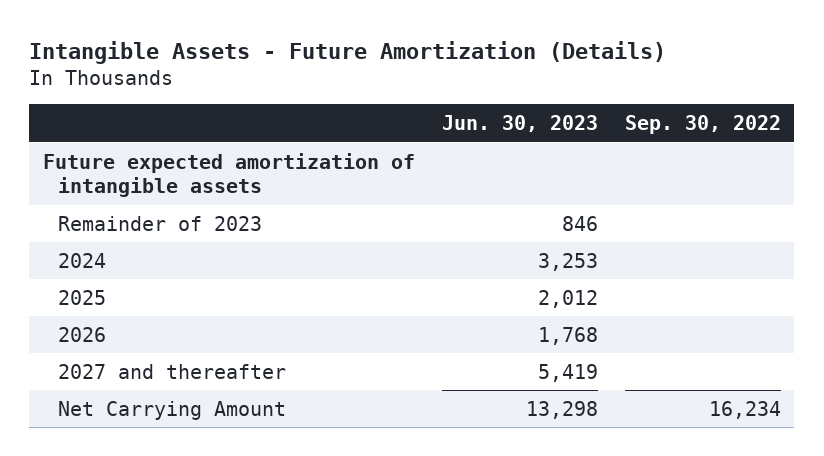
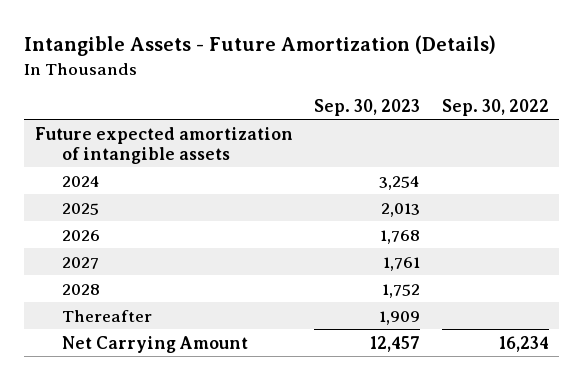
[441,115,598,133] Jun. 30, 2023 -> none
none -> [314,98,421,116] Sep. 30, 2023
[57,215,262,231] Remainder of 2023 -> none
[57,363,286,379] 2027 and thereafter -> [62,256,100,269] 2027
none -> [62,283,101,295] 2028
none -> [62,309,153,322] Thereafter

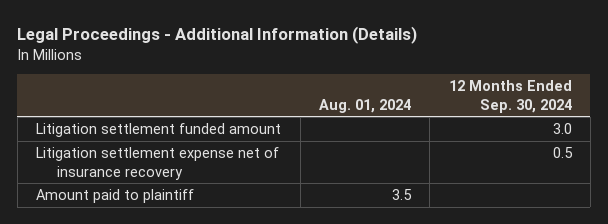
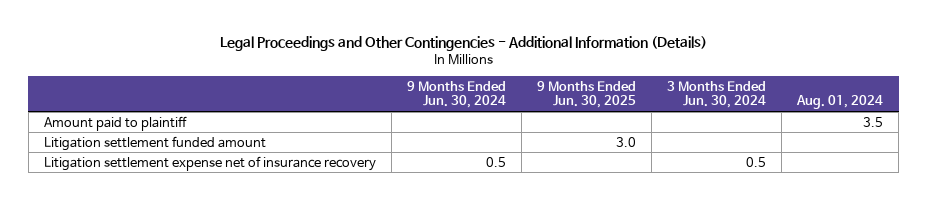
[17,25,418,44] Legal Proceedings - Additional Information (Details) -> [219,36,707,52] Legal Proceedings and Other Contingencies - Additional Information (Details)
[448,79,572,113] 12 Months Ended Sep. 30, 2024 -> none
none -> [406,81,506,109] 9 Months Ended Jun. 30, 2024
none -> [537,81,637,109] 9 Months Ended Jun. 30, 2025
none -> [667,81,767,109] 3 Months Ended Jun. 30, 2024
[36,188,195,203] Amount paid to plaintiff -> [43,115,187,131] Amount paid to plaintiff

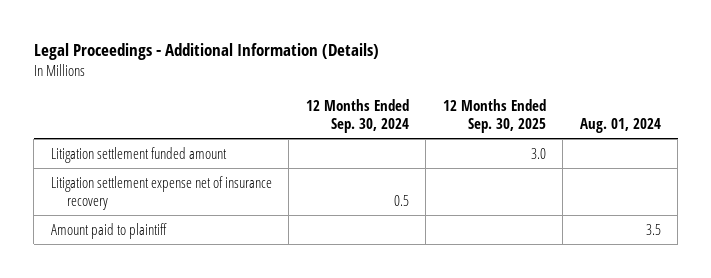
[219,36,707,52] Legal Proceedings and Other Contingencies - Additional Information (Details) -> [33,43,379,61] Legal Proceedings - Additional Information (Details)
[406,81,506,109] 9 Months Ended Jun. 30, 2024 -> none
[537,81,637,109] 9 Months Ended Jun. 30, 2025 -> none
[667,81,767,109] 3 Months Ended Jun. 30, 2024 -> none
none -> [305,98,409,133] 12 Months Ended Sep. 30, 2024
none -> [442,98,546,133] 12 Months Ended Sep. 30, 2025
[43,115,187,131] Amount paid to plaintiff -> [50,222,167,239] Amount paid to plaintiff

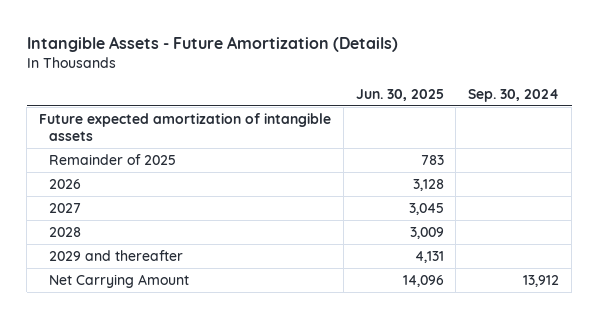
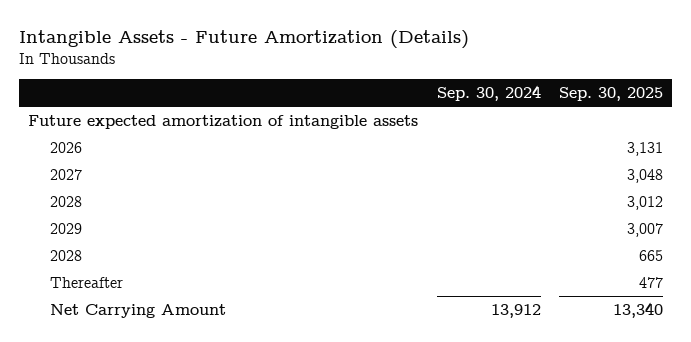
[355,88,444,101] Jun. 30, 2025 -> none
none -> [558,87,663,102] Sep. 30, 2025
[49,153,177,165] Remainder of 2025 -> none
[49,249,184,261] 2029 and thereafter -> [49,222,82,234] 2029
none -> [49,249,82,261] 2028
none -> [49,276,123,288] Thereafter

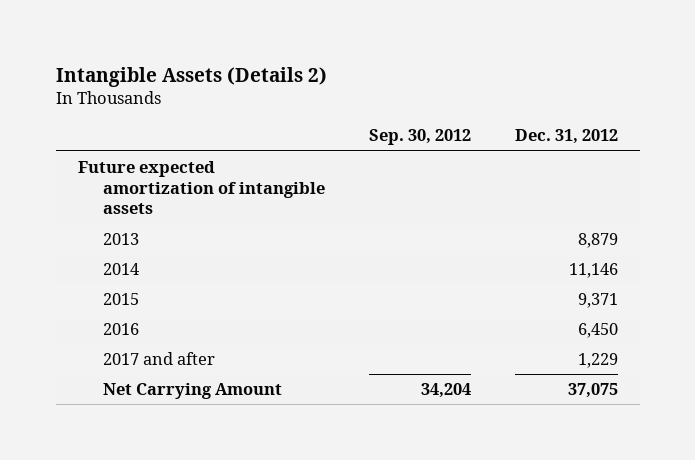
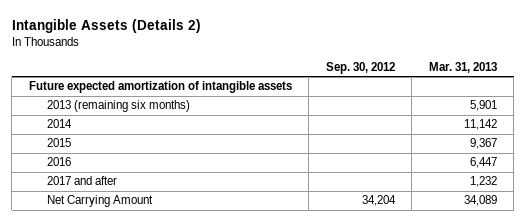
[514,129,618,145] Dec. 31, 2012 -> none
none -> [428,61,497,73] Mar. 31, 2013
[102,233,139,246] 2013 -> [46,100,190,113] 2013 (remaining six months)

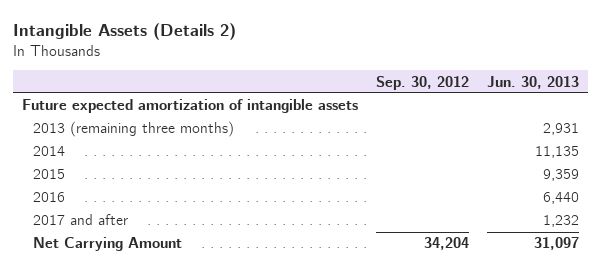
[428,61,497,73] Mar. 31, 2013 -> none
none -> [486,75,579,89] Jun. 30, 2013
[46,100,190,113] 2013 (remaining six months) -> [33,121,235,138] 2013 (remaining three months)

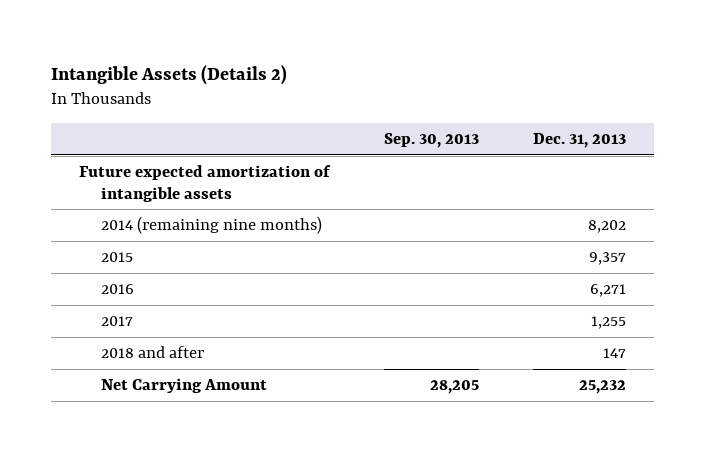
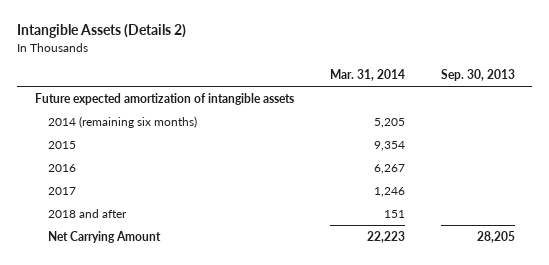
[533,133,627,149] Dec. 31, 2013 -> none
none -> [329,69,405,82] Mar. 31, 2014
[101,216,323,235] 2014 (remaining nine months) -> [47,115,197,128] 2014 (remaining six months)

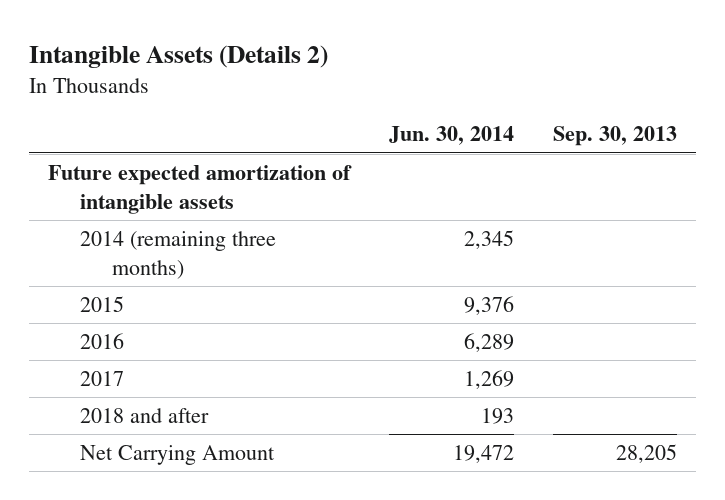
[329,69,405,82] Mar. 31, 2014 -> none
none -> [389,126,515,146] Jun. 30, 2014
[47,115,197,128] 2014 (remaining six months) -> [80,231,277,279] 2014 (remaining three months)

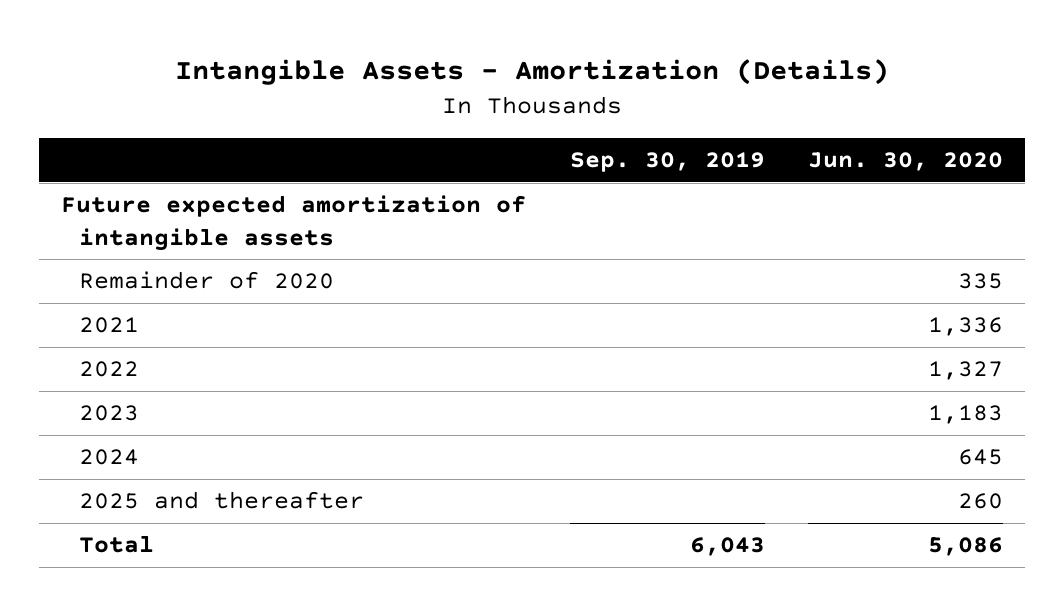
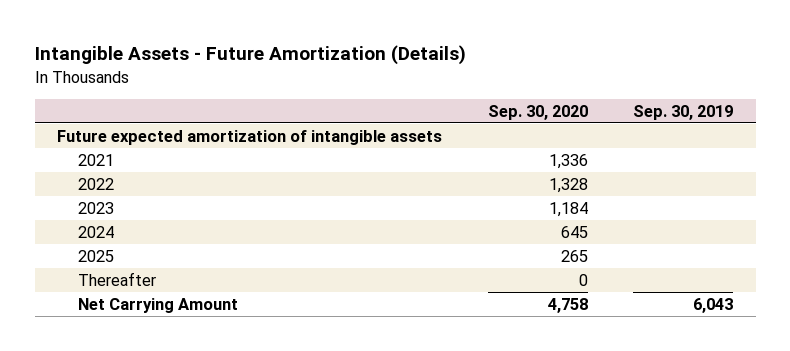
[175,58,890,85] Intangible Assets - Amortization (Details) -> [34,45,466,66] Intangible Assets - Future Amortization (Details)
[808,152,1004,172] Jun. 30, 2020 -> none
none -> [487,104,588,120] Sep. 30, 2020
[78,271,334,290] Remainder of 2020 -> none
[78,491,364,510] 2025 and thereafter -> none
none -> [78,249,115,262] 2025
none -> [78,271,157,286] Thereafter
[78,535,154,554] Total -> [78,297,239,313] Net Carrying Amount

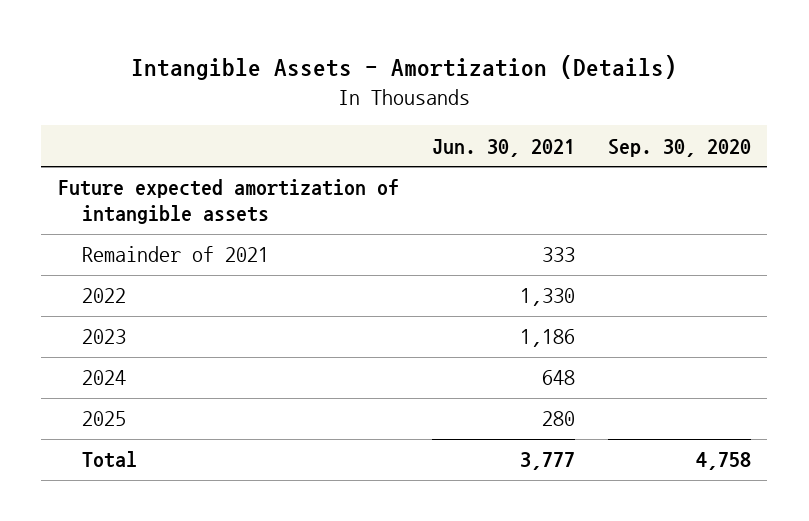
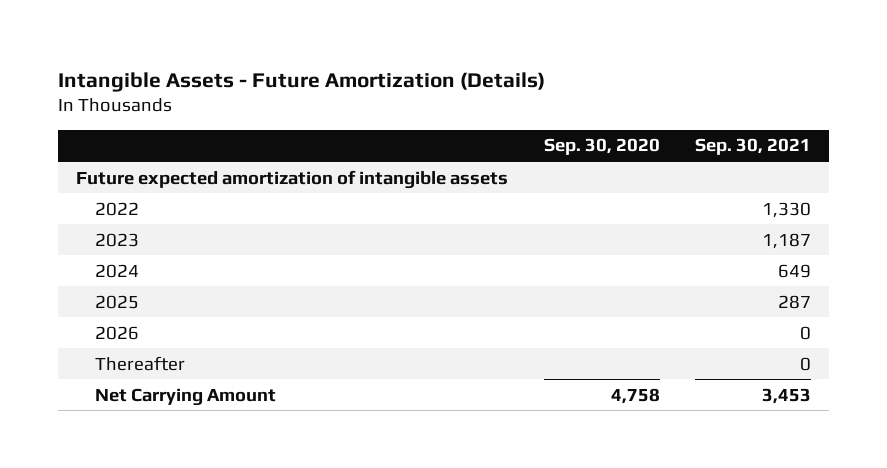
[131,54,678,80] Intangible Assets - Amortization (Details) -> [58,71,546,92] Intangible Assets - Future Amortization (Details)
[431,138,575,157] Jun. 30, 2021 -> none
none -> [695,138,812,156] Sep. 30, 2021
[82,246,270,263] Remainder of 2021 -> none
none -> [94,325,139,340] 2026
none -> [94,355,185,371] Thereafter
[82,451,138,469] Total -> [94,387,276,406] Net Carrying Amount

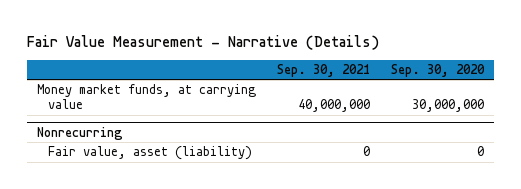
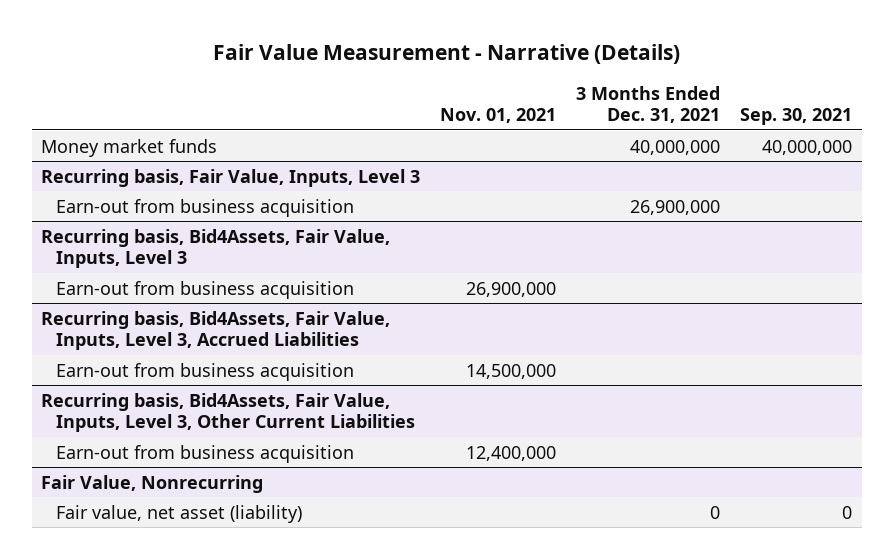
[390,63,485,77] Sep. 30, 2020 -> none
none -> [440,108,557,124] Nov. 01, 2021
none -> [576,85,721,124] 3 Months Ended Dec. 31, 2021
[37,84,257,110] Money market funds, at carrying value -> [41,138,218,157] Money market funds
none -> [41,168,421,187] Recurring basis, Fair Value, Inputs, Level 3
none -> [55,198,354,217] Earn-out from business acquisition
none -> [41,228,391,269] Recurring basis, Bid4Assets, Fair Value, Inputs, Level 3
none -> [55,280,354,299] Earn-out from business acquisition
none -> [41,310,391,351] Recurring basis, Bid4Assets, Fair Value, Inputs, Level 3, Accrued Liabilities
none -> [55,362,354,381] Earn-out from business acquisition
none -> [41,392,415,433] Recurring basis, Bid4Assets, Fair Value, Inputs, Level 3, Other Current Liabilities
none -> [55,444,354,463] Earn-out from business acquisition
[37,126,124,140] Nonrecurring -> [41,474,264,493] Fair Value, Nonrecurring
[48,146,253,161] Fair value, asset (liability) -> [55,504,302,523] Fair value, net asset (liability)

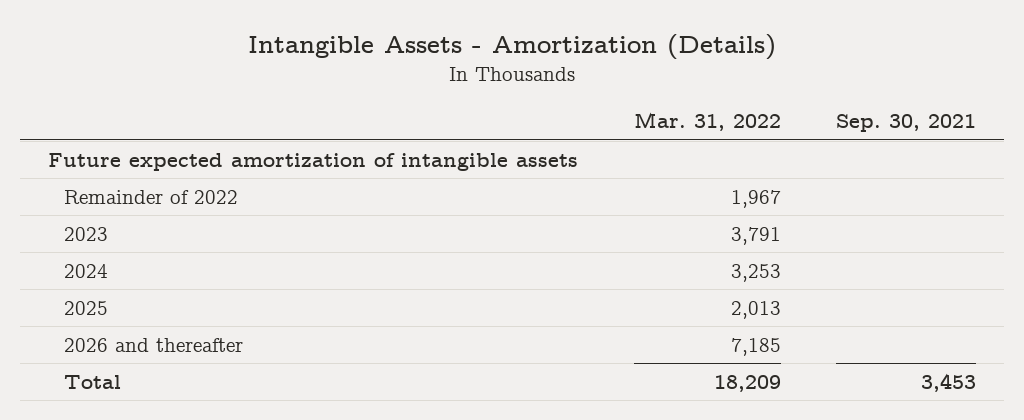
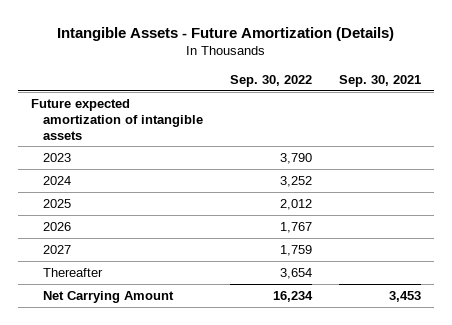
[248,33,777,60] Intangible Assets - Amortization (Details) -> [56,26,394,41] Intangible Assets - Future Amortization (Details)
[633,112,781,132] Mar. 31, 2022 -> none
none -> [229,74,312,87] Sep. 30, 2022
[63,189,238,204] Remainder of 2022 -> none
[63,337,243,352] 2026 and thereafter -> [42,221,71,231] 2026
none -> [42,244,71,254] 2027
none -> [42,267,103,277] Thereafter
[63,374,121,389] Total -> [42,290,174,303] Net Carrying Amount

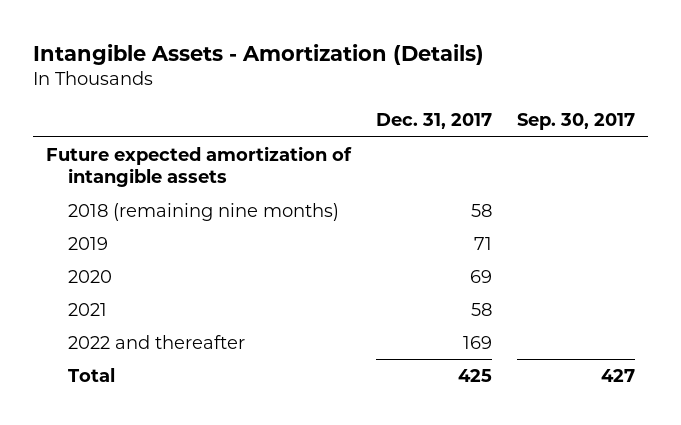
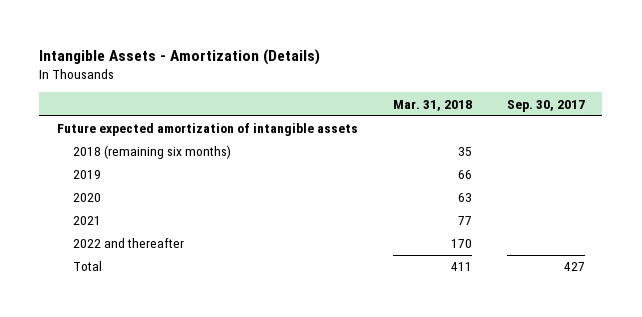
[375,113,492,130] Dec. 31, 2017 -> none
none -> [392,99,472,111] Mar. 31, 2018
[67,202,339,221] 2018 (remaining nine months) -> [73,145,232,160] 2018 (remaining six months)

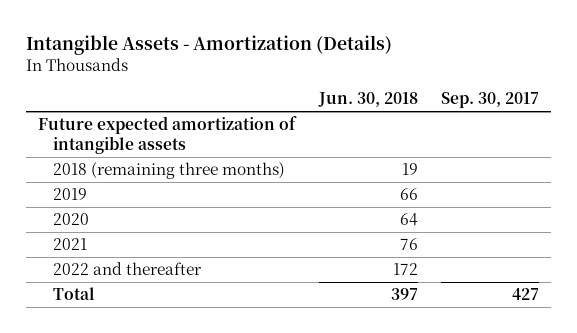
[392,99,472,111] Mar. 31, 2018 -> none
none -> [317,92,418,108] Jun. 30, 2018
[73,145,232,160] 2018 (remaining six months) -> [53,162,286,180] 2018 (remaining three months)

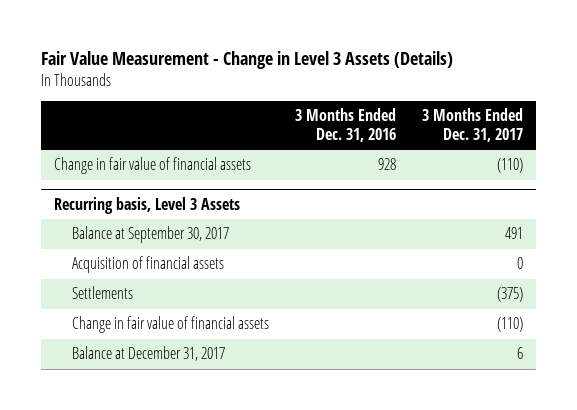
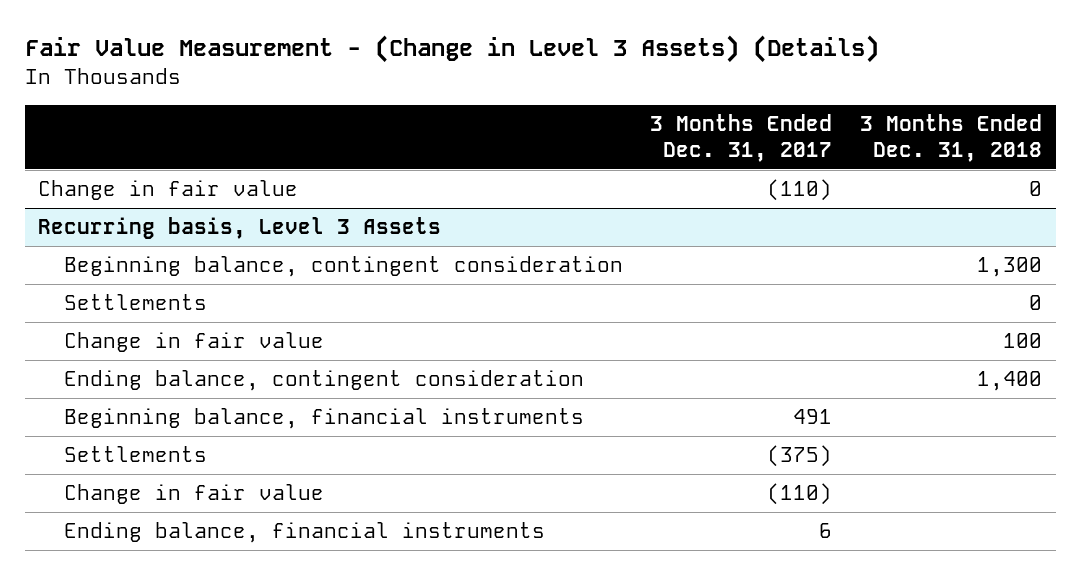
[40,50,453,69] Fair Value Measurement - Change in Level 3 Assets (Details) -> [24,35,879,64] Fair Value Measurement - (Change in Level 3 Assets) (Details)
[294,108,396,142] 3 Months Ended Dec. 31, 2016 -> none
none -> [860,113,1043,163] 3 Months Ended Dec. 31, 2018
[53,157,251,175] Change in fair value of financial assets -> [38,179,299,200] Change in fair value
[71,256,224,274] Acquisition of financial assets -> none
none -> [63,255,623,277] Beginning balance, contingent consideration
none -> [63,293,207,310] Settlements
none -> [63,331,324,352] Change in fair value
none -> [63,369,584,391] Ending balance, contingent consideration
[71,226,229,244] Balance at September 30, 2017 -> [63,407,584,429] Beginning balance, financial instruments
[71,316,269,334] Change in fair value of financial assets -> [63,483,324,504] Change in fair value
[71,346,225,362] Balance at December 31, 2017 -> [63,521,545,543] Ending balance, financial instruments

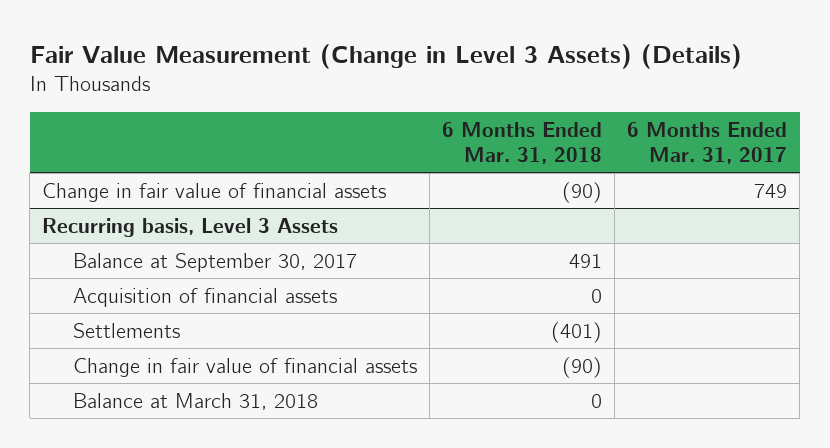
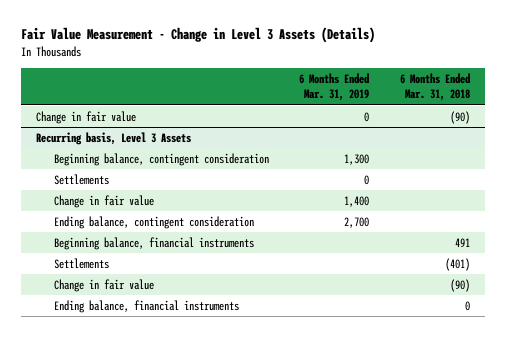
[29,43,742,69] Fair Value Measurement (Change in Level 3 Assets) (Details) -> [20,27,375,44] Fair Value Measurement - Change in Level 3 Assets (Details)
[627,121,788,165] 6 Months Ended Mar. 31, 2017 -> none
none -> [299,72,370,102] 6 Months Ended Mar. 31, 2019
[42,182,387,202] Change in fair value of financial assets -> [35,110,136,124] Change in fair value
[73,287,338,307] Acquisition of financial assets -> none
none -> [53,152,269,166] Beginning balance, contingent consideration
none -> [53,173,109,185] Settlements
none -> [53,194,154,208] Change in fair value
none -> [53,215,254,229] Ending balance, contingent consideration
[73,252,358,272] Balance at September 30, 2017 -> [53,236,254,250] Beginning balance, financial instruments
[73,357,418,377] Change in fair value of financial assets -> [53,278,154,292] Change in fair value
[73,392,319,410] Balance at March 31, 2018 -> [53,299,239,313] Ending balance, financial instruments

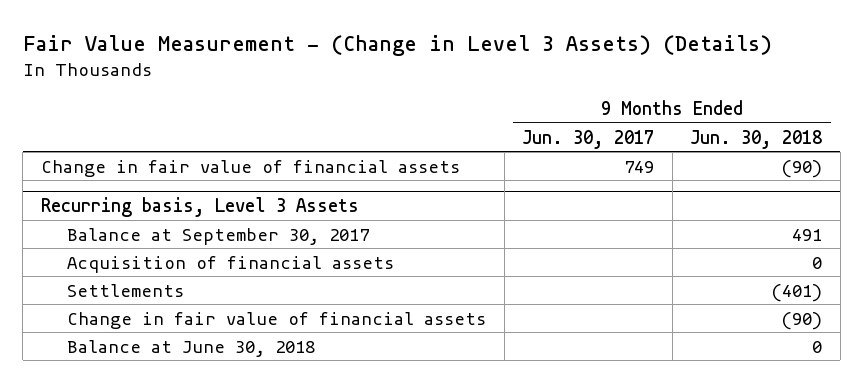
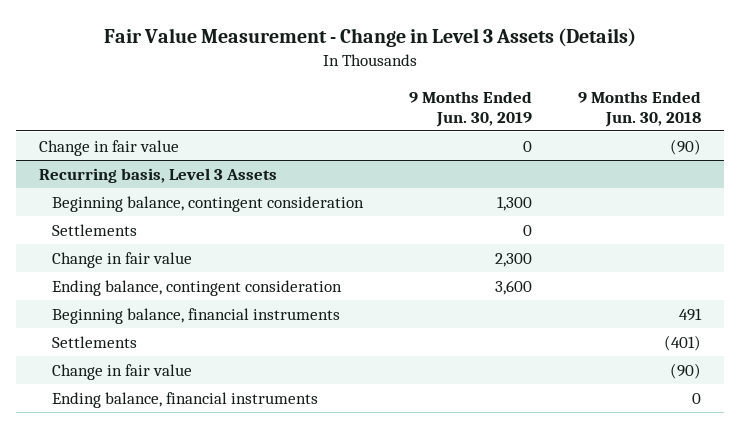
[22,35,772,57] Fair Value Measurement - (Change in Level 3 Assets) (Details) -> [103,27,636,47] Fair Value Measurement - Change in Level 3 Assets (Details)
[522,129,655,149] Jun. 30, 2017 -> none
none -> [408,90,532,127] 9 Months Ended Jun. 30, 2019
[40,159,460,177] Change in fair value of financial assets -> [39,139,180,156] Change in fair value
[67,255,395,273] Acquisition of financial assets -> none
none -> [51,195,364,212] Beginning balance, contingent consideration
none -> [51,223,137,236] Settlements
none -> [51,251,192,268] Change in fair value
none -> [51,279,342,296] Ending balance, contingent consideration
[67,227,370,245] Balance at September 30, 2017 -> [51,307,340,324] Beginning balance, financial instruments
[67,311,487,329] Change in fair value of financial assets -> [51,363,192,380] Change in fair value
[67,339,316,357] Balance at June 30, 2018 -> [51,391,318,408] Ending balance, financial instruments

